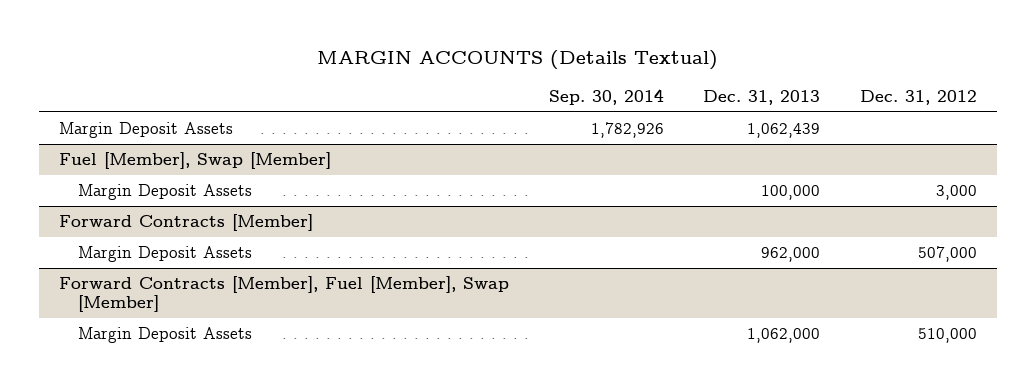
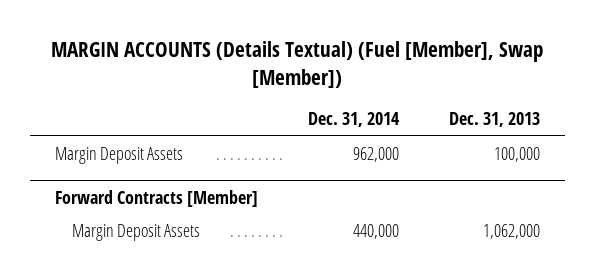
[316,50,718,71] MARGIN ACCOUNTS (Details Textual) -> [51,41,544,88] MARGIN ACCOUNTS (Details Textual) (Fuel [Member], Swap [Member])
[548,88,664,105] Sep. 30, 2014 -> none
[860,89,978,105] Dec. 31, 2012 -> none
none -> [307,112,400,128] Dec. 31, 2014
[58,122,233,139] Margin Deposit Assets -> none
[58,152,331,170] Fuel [Member], Swap [Member] -> none
[77,246,252,263] Margin Deposit Assets -> none
[58,276,509,312] Forward Contracts [Member], Fuel [Member], Swap [Member] -> none

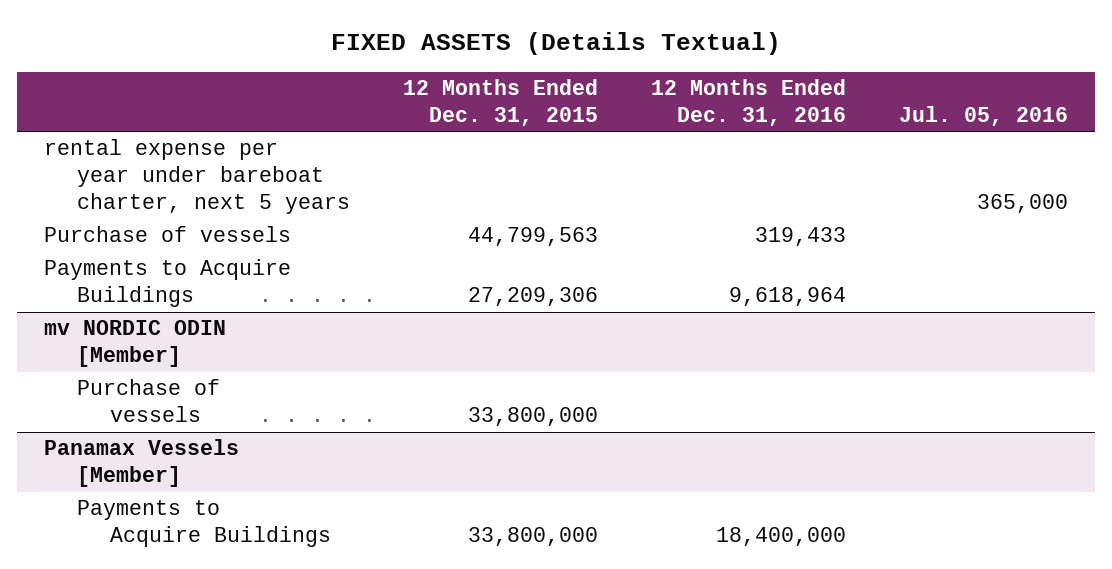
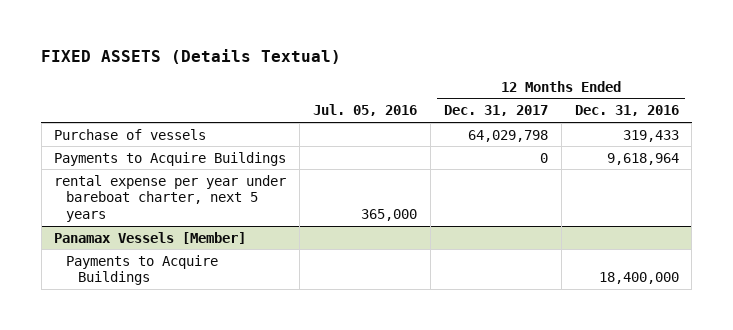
[402,79,598,127] 12 Months Ended Dec. 31, 2015 -> none
none -> [443,105,548,117] Dec. 31, 2017
[43,320,226,368] mv NORDIC ODIN [Member] -> none
[76,379,220,423] Purchase of vessels -> none
[43,139,350,215] rental expense per year under bareboat charter, next 5 years -> [54,174,287,223] rental expense per year under bareboat charter, next 5 years

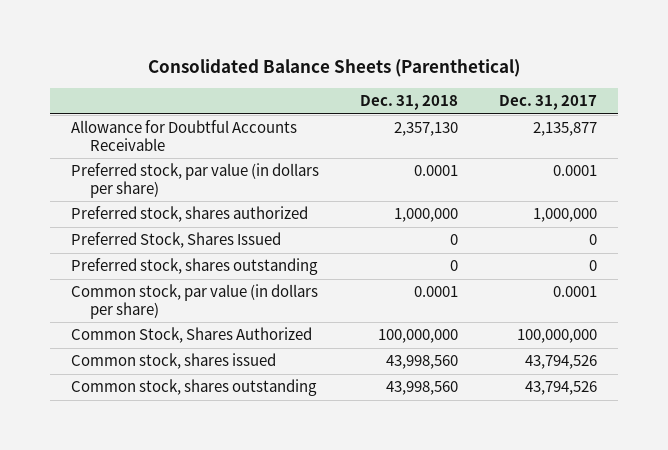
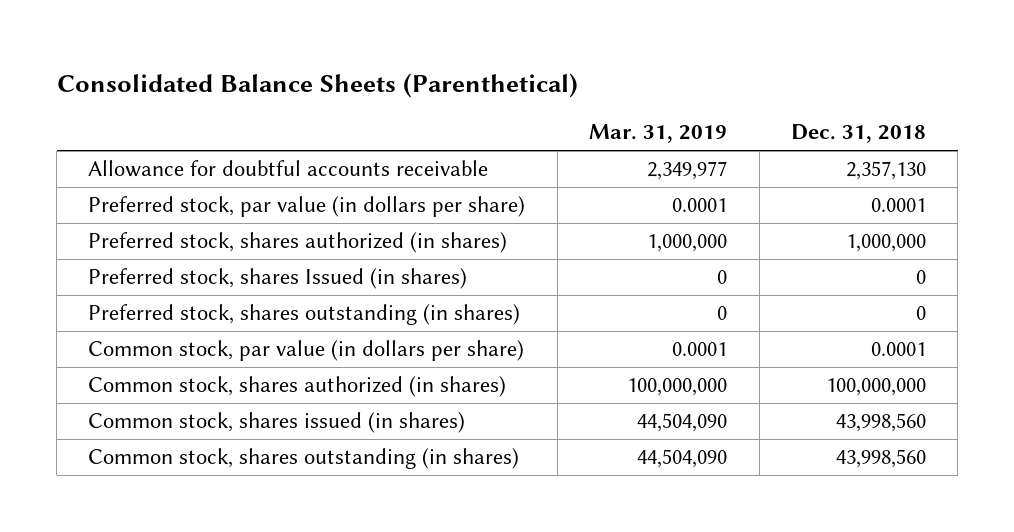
[499,95,598,111] Dec. 31, 2017 -> none
none -> [589,124,728,144] Mar. 31, 2019
[70,120,297,151] Allowance for Doubtful Accounts Receivable -> [88,160,489,178] Allowance for doubtful accounts receivable
[70,206,308,223] Preferred stock, shares authorized -> [88,232,508,254] Preferred stock, shares authorized (in shares)
[70,232,281,249] Preferred Stock, Shares Issued -> [88,268,468,290] Preferred stock, shares Issued (in shares)
[70,258,318,276] Preferred stock, shares outstanding -> [88,304,521,326] Preferred stock, shares outstanding (in shares)
[70,327,312,344] Common Stock, Shares Authorized -> [88,376,507,398] Common stock, shares authorized (in shares)
[70,353,276,370] Common stock, shares issued -> [88,412,466,434] Common stock, shares issued (in shares)
[70,379,317,397] Common stock, shares outstanding -> [88,448,520,470] Common stock, shares outstanding (in shares)

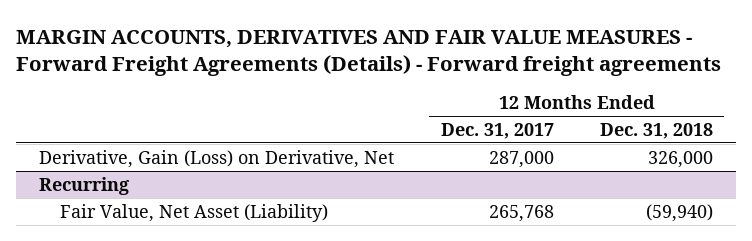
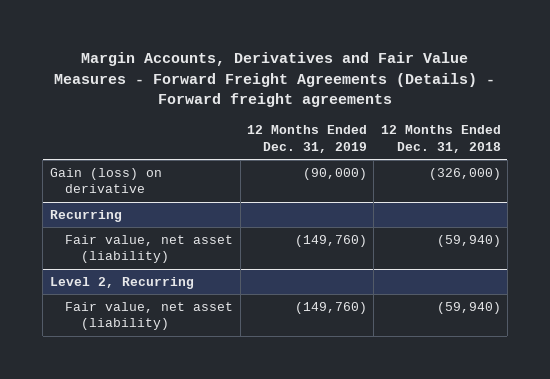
[16,29,722,77] MARGIN ACCOUNTS, DERIVATIVES AND FAIR VALUE MEASURES - Forward Freight Agreements (Details) - Forward freight agreements -> [54,52,496,108] Margin Accounts, Derivatives and Fair Value Measures - Forward Freight Agreements (Details) - Forward freight agreements
[440,122,554,139] Dec. 31, 2017 -> none
none -> [246,125,367,153] 12 Months Ended Dec. 31, 2019
[39,149,395,168] Derivative, Gain (Loss) on Derivative, Net -> [49,167,162,194] Gain (loss) on derivative
[647,150,713,168] 326,000 -> [428,167,501,180] (326,000)
[59,203,328,222] Fair Value, Net Asset (Liability) -> [65,234,234,264] Fair value, net asset (liability)
none -> [49,276,194,289] Level 2, Recurring
none -> [65,301,234,331] Fair value, net asset (liability)

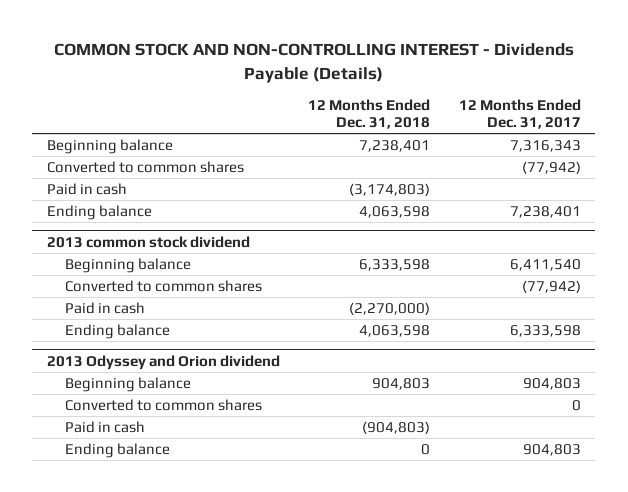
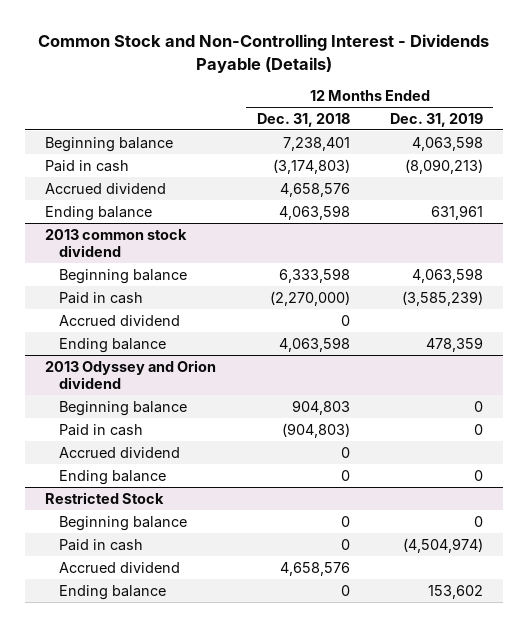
[53,43,574,83] COMMON STOCK AND NON-CONTROLLING INTEREST - Dividends Payable (Details) -> [38,34,490,74] Common Stock and Non-Controlling Interest - Dividends Payable (Details)
[458,98,581,130] 12 Months Ended Dec. 31, 2017 -> none
none -> [389,112,483,127] Dec. 31, 2019
[46,160,244,173] Converted to common shares -> none
none -> [45,182,167,194] Accrued dividend
[65,279,263,292] Converted to common shares -> none
none -> [59,314,181,326] Accrued dividend
[65,398,263,411] Converted to common shares -> none
none -> [59,446,181,458] Accrued dividend
none -> [45,491,165,504] Restricted Stock
none -> [59,515,188,531] Beginning balance
none -> [59,538,144,551] Paid in cash
none -> [59,561,181,573] Accrued dividend
none -> [59,584,167,600] Ending balance

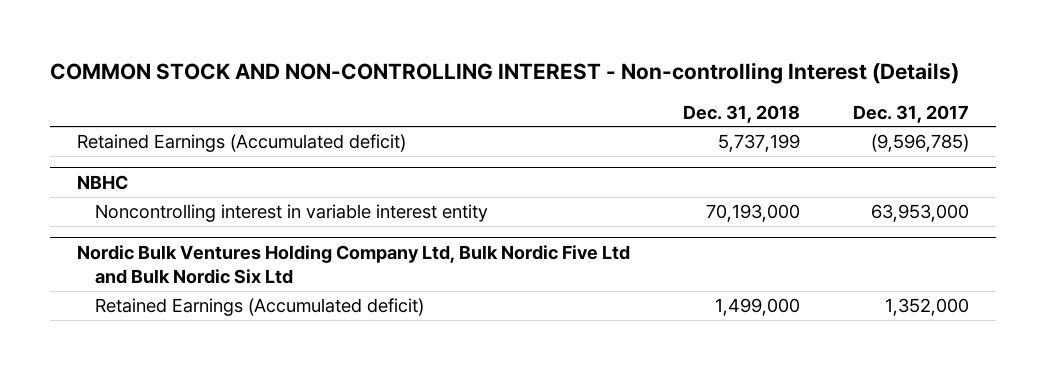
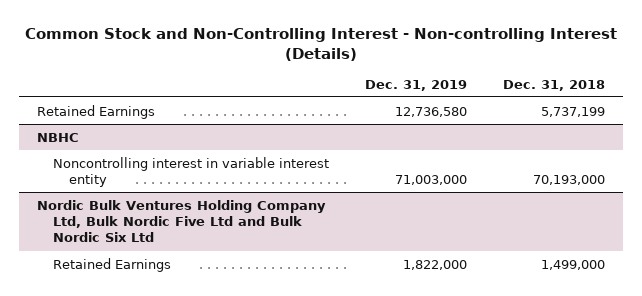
[49,61,959,84] COMMON STOCK AND NON-CONTROLLING INTEREST - Non-controlling Interest (Details) -> [25,27,618,61] Common Stock and Non-Controlling Interest - Non-controlling Interest (Details)
[852,104,969,123] Dec. 31, 2017 -> none
none -> [364,79,467,91] Dec. 31, 2019
[76,134,406,153] Retained Earnings (Accumulated deficit) -> [37,104,156,119] Retained Earnings
[94,298,424,317] Retained Earnings (Accumulated deficit) -> [52,257,171,272] Retained Earnings

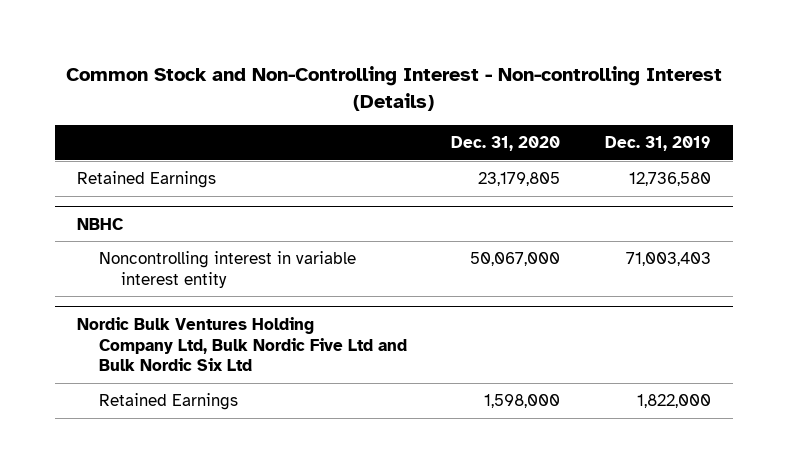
[502,79,605,91] Dec. 31, 2018 -> none
none -> [451,136,561,152] Dec. 31, 2020
[394,174,467,185] 71,003,000 -> [625,252,711,267] 71,003,403

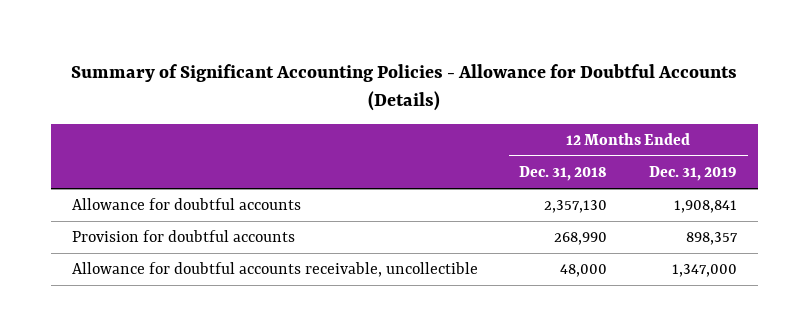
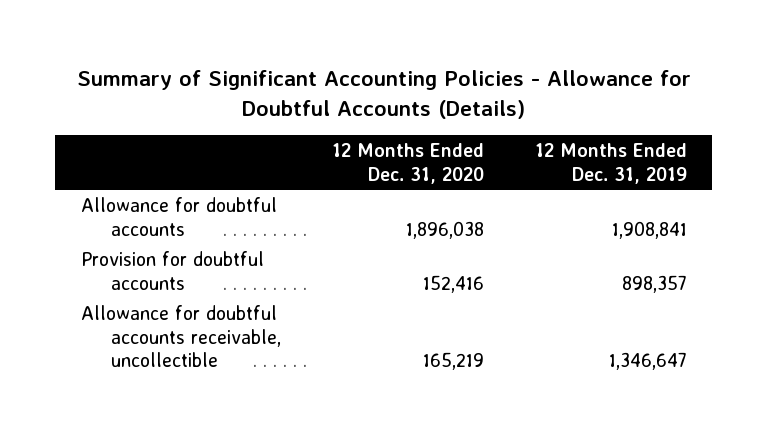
[519,166,608,182] Dec. 31, 2018 -> none
none -> [332,142,485,184] 12 Months Ended Dec. 31, 2020
[672,264,738,278] 1,347,000 -> [608,352,687,371] 1,346,647

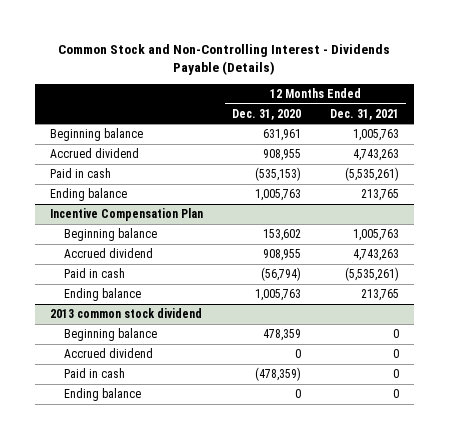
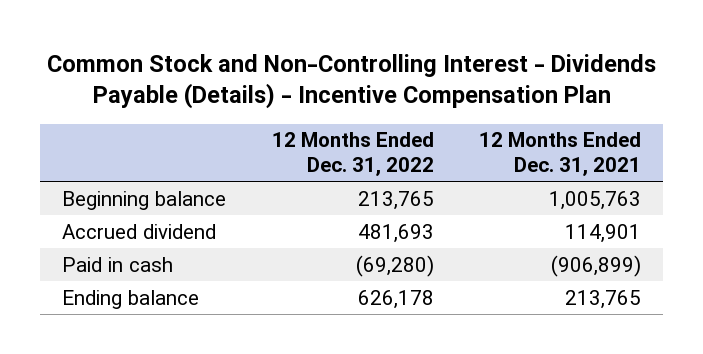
[58,43,391,76] Common Stock and Non-Controlling Interest - Dividends Payable (Details) -> [46,53,656,110] Common Stock and Non-Controlling Interest - Dividends Payable (Details) - Incentive Compensation Plan
[231,108,301,120] Dec. 31, 2020 -> none
none -> [271,132,434,177] 12 Months Ended Dec. 31, 2022
[49,188,127,202] Ending balance -> none
[49,208,203,222] Incentive Compensation Plan -> none
[63,228,157,242] Beginning balance -> none
[63,248,153,259] Accrued dividend -> none
[63,268,125,279] Paid in cash -> none
[353,149,400,162] 4,743,263 -> [564,223,641,243] 114,901
[345,167,400,182] (5,535,261) -> [550,254,641,277] (906,899)
[49,308,202,319] 2013 common stock dividend -> none
[63,328,157,342] Beginning balance -> none
[63,348,153,359] Accrued dividend -> none
[63,368,125,379] Paid in cash -> none
[63,388,141,402] Ending balance -> none

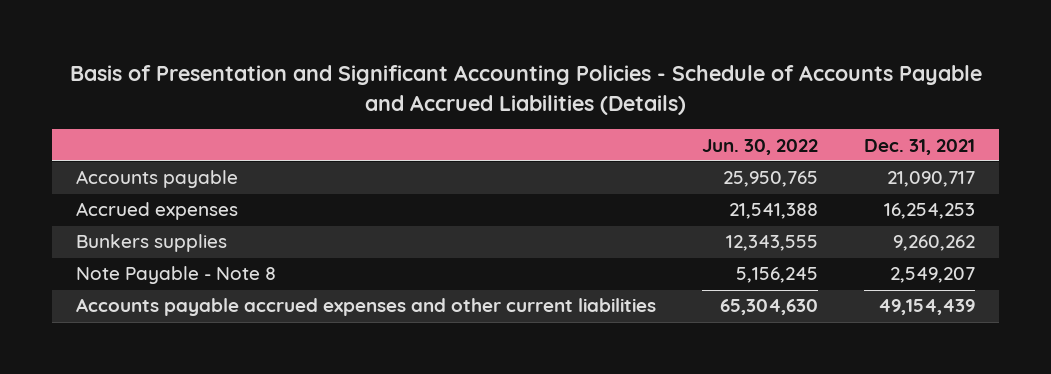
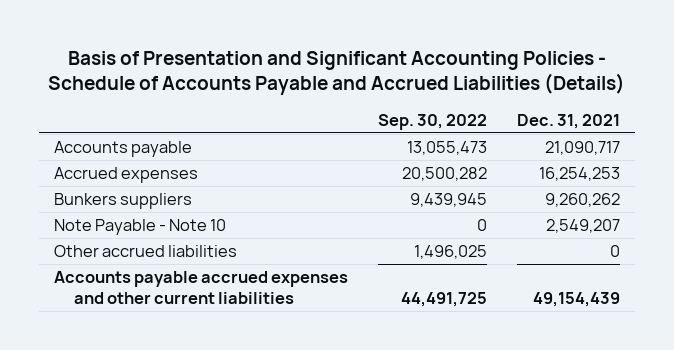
[702,138,819,155] Jun. 30, 2022 -> none
none -> [377,113,487,130] Sep. 30, 2022
[75,234,227,253] Bunkers supplies -> [54,193,193,210] Bunkers suppliers
[75,266,276,285] Note Payable - Note 8 -> [54,219,227,236] Note Payable - Note 10
none -> [54,245,238,258] Other accrued liabilities

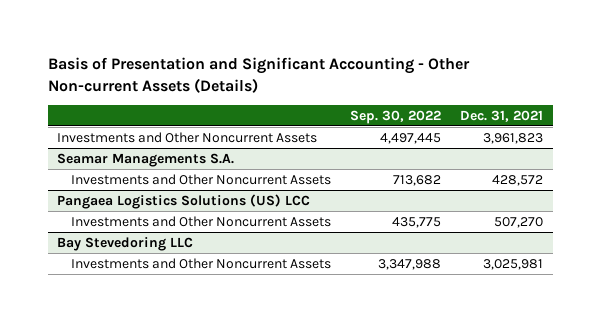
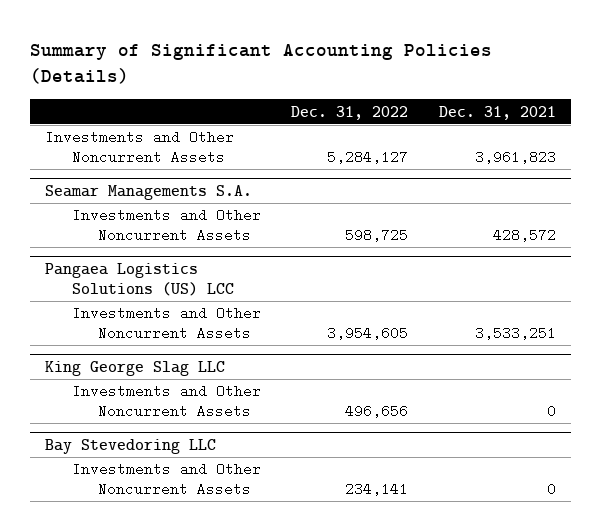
[47,57,470,93] Basis of Presentation and Significant Accounting - Other Non-current Assets (Details) -> [29,44,492,85] Summary of Significant Accounting Policies (Details)
[350,109,442,124] Sep. 30, 2022 -> none
none -> [291,105,409,120] Dec. 31, 2022
[494,216,544,228] 507,270 -> [474,325,556,340] 3,533,251
none -> [44,361,225,377] King George Slag LLC
none -> [71,384,261,418] Investments and Other Noncurrent Assets
[483,258,544,270] 3,025,981 -> [546,481,556,496] 0

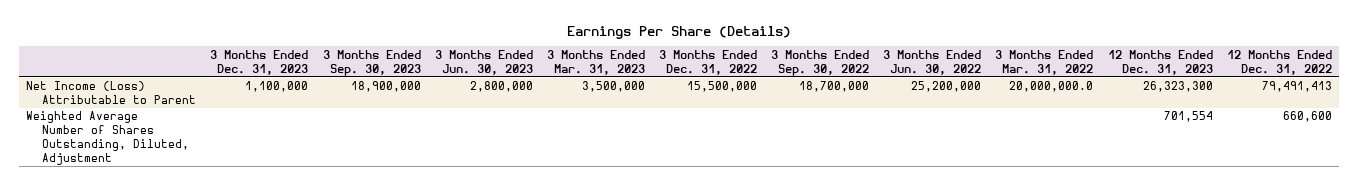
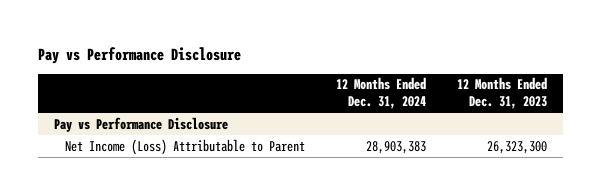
[566,25,791,39] Earnings Per Share (Details) -> [38,46,242,64] Pay vs Performance Disclosure
[210,49,309,75] 3 Months Ended Dec. 31, 2023 -> none
[322,49,421,76] 3 Months Ended Sep. 30, 2023 -> none
[434,49,533,75] 3 Months Ended Jun. 30, 2023 -> none
[546,49,645,75] 3 Months Ended Mar. 31, 2023 -> none
[659,49,758,75] 3 Months Ended Dec. 31, 2022 -> none
[771,49,870,76] 3 Months Ended Sep. 30, 2022 -> none
[883,49,982,75] 3 Months Ended Jun. 30, 2022 -> none
[995,49,1094,75] 3 Months Ended Mar. 31, 2022 -> none
[1226,49,1332,75] 12 Months Ended Dec. 31, 2022 -> none
none -> [336,77,427,110] 12 Months Ended Dec. 31, 2024
none -> [53,116,228,132] Pay vs Performance Disclosure
[25,111,190,165] Weighted Average Number of Shares Outstanding, Diluted, Adjustment -> none

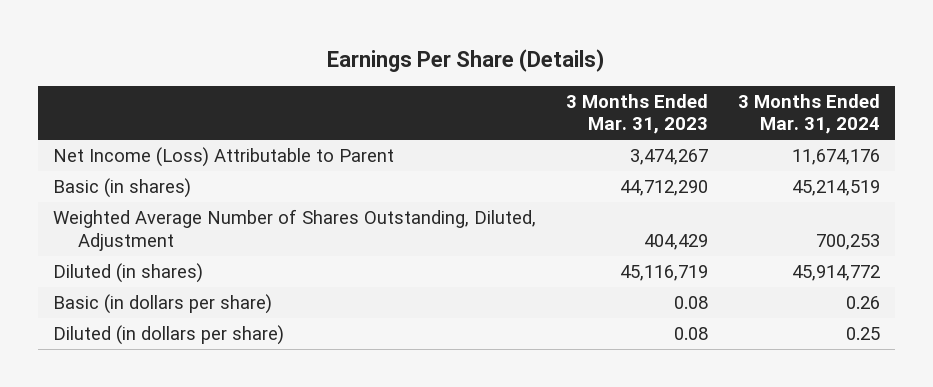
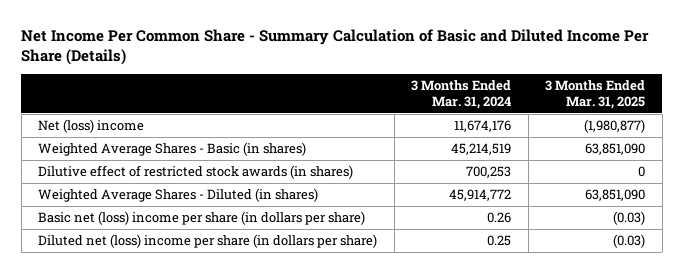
[327,48,605,72] Earnings Per Share (Details) -> [21,29,650,66] Net Income Per Common Share - Summary Calculation of Basic and Diluted Income Per Share (Details)
[565,93,708,135] 3 Months Ended Mar. 31, 2023 -> none
none -> [545,80,646,109] 3 Months Ended Mar. 31, 2025
[52,146,394,167] Net Income (Loss) Attributable to Parent -> [38,119,145,134] Net (loss) income
[52,177,191,198] Basic (in shares) -> [38,142,307,157] Weighted Average Shares - Basic (in shares)
[52,208,536,251] Weighted Average Number of Shares Outstanding, Diluted, Adjustment -> [38,165,354,180] Dilutive effect of restricted stock awards (in shares)
[52,262,203,283] Diluted (in shares) -> [38,188,319,203] Weighted Average Shares - Diluted (in shares)
[52,293,272,314] Basic (in dollars per share) -> [38,211,366,226] Basic net (loss) income per share (in dollars per share)
[52,324,284,345] Diluted (in dollars per share) -> [38,234,378,249] Diluted net (loss) income per share (in dollars per share)

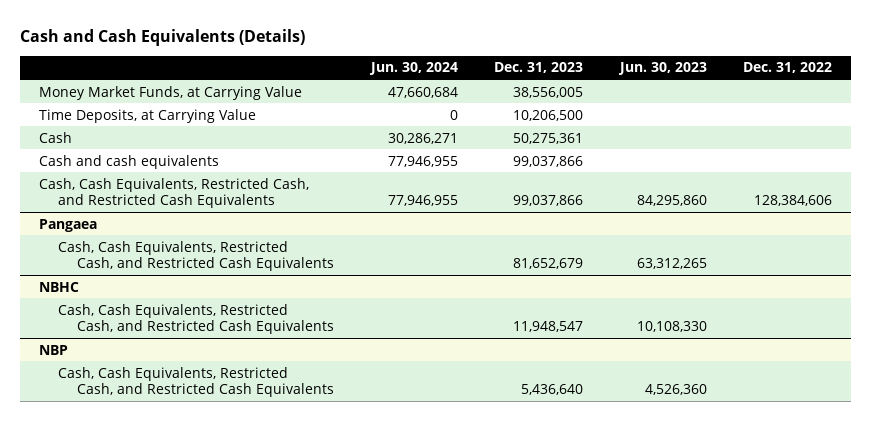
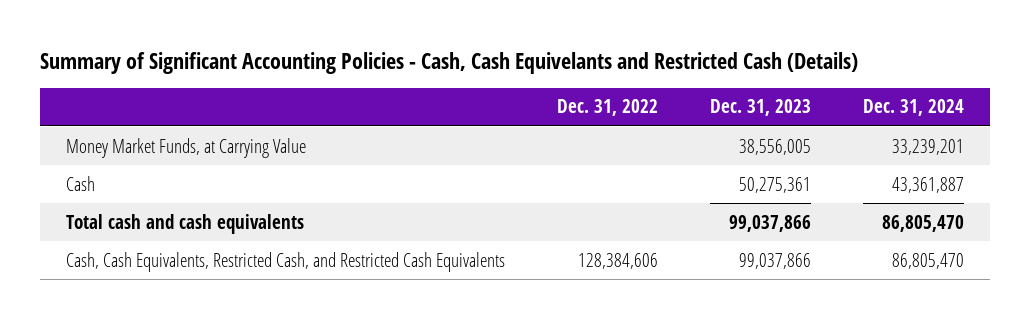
[20,28,306,46] Cash and Cash Equivalents (Details) -> [39,51,858,74] Summary of Significant Accounting Policies - Cash, Cash Equivelants and Restricted Cash (Details)
[368,62,458,76] Jun. 30, 2024 -> none
[617,62,707,76] Jun. 30, 2023 -> none
none -> [863,99,965,117] Dec. 31, 2024
[38,108,256,123] Time Deposits, at Carrying Value -> none
[38,154,219,169] Cash and cash equivalents -> [65,213,304,234] Total cash and cash equivalents
[38,218,97,232] Pangaea -> none
[58,240,335,272] Cash, Cash Equivalents, Restricted Cash, and Restricted Cash Equivalents -> none
[38,281,79,292] NBHC -> none
[58,303,335,335] Cash, Cash Equivalents, Restricted Cash, and Restricted Cash Equivalents -> none
[38,344,68,355] NBP -> none
[58,366,335,398] Cash, Cash Equivalents, Restricted Cash, and Restricted Cash Equivalents -> none

